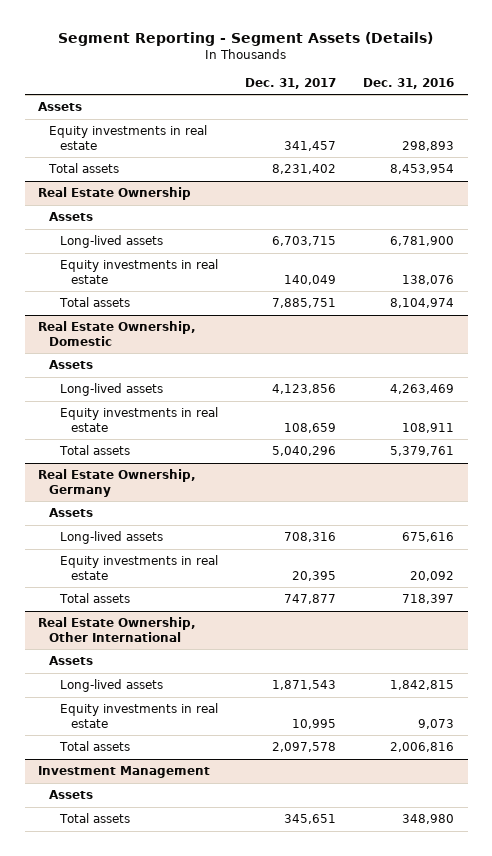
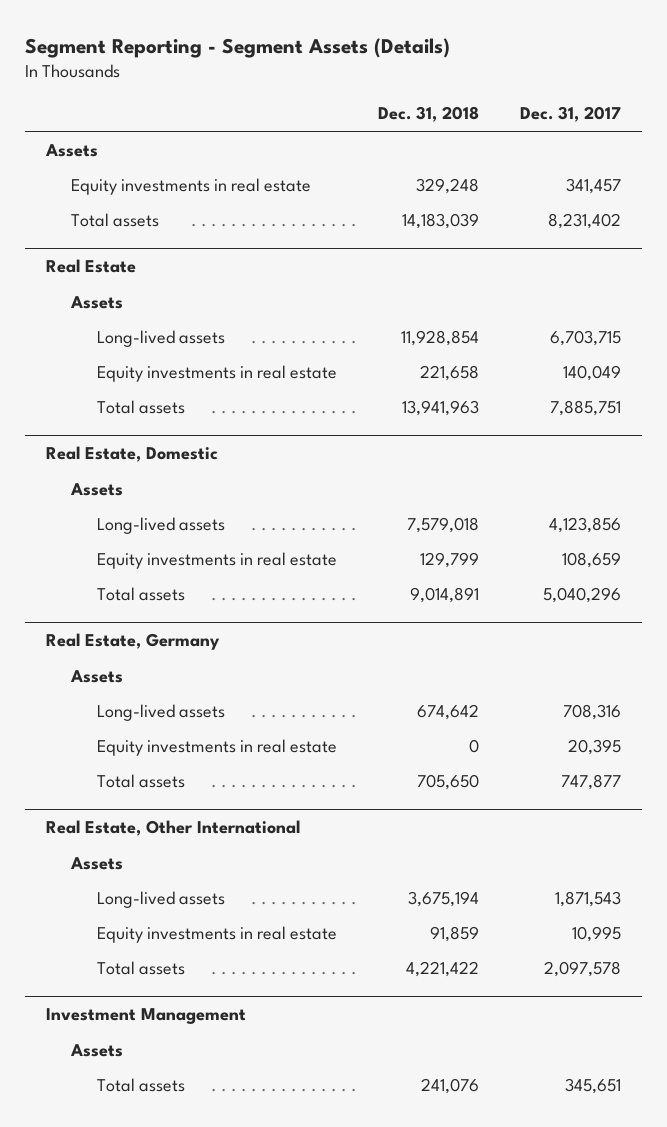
[363,77,455,89] Dec. 31, 2016 -> none
none -> [378,106,480,123] Dec. 31, 2018
[38,187,192,201] Real Estate Ownership -> [45,258,136,273] Real Estate
[38,321,197,346] Real Estate Ownership, Domestic -> [45,445,218,462] Real Estate, Domestic
[38,469,197,497] Real Estate Ownership, Germany -> [45,632,220,650] Real Estate, Germany
[38,617,197,642] Real Estate Ownership, Other International -> [45,819,300,836] Real Estate, Other International

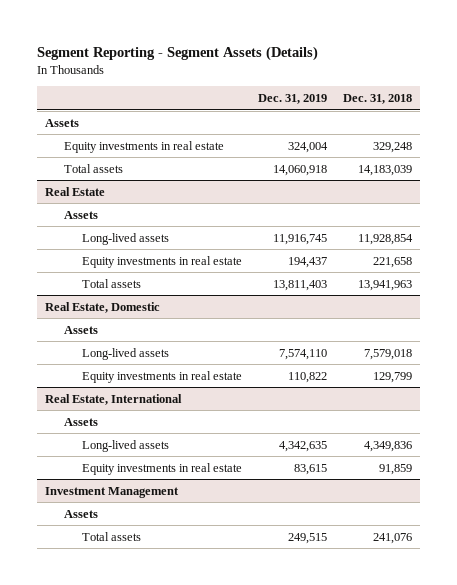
[520,106,622,123] Dec. 31, 2017 -> none
none -> [258,94,328,105] Dec. 31, 2019
[96,586,185,601] Total assets -> none
[45,632,220,650] Real Estate, Germany -> none
[70,669,124,683] Assets -> none
[96,703,225,721] Long-lived assets -> none
[96,738,337,756] Equity investments in real estate -> none
[96,773,185,788] Total assets -> none
[45,819,300,836] Real Estate, Other International -> [45,393,183,405] Real Estate, International
[408,890,480,907] 3,675,194 -> [364,440,413,452] 4,349,836
[96,960,185,975] Total assets -> none

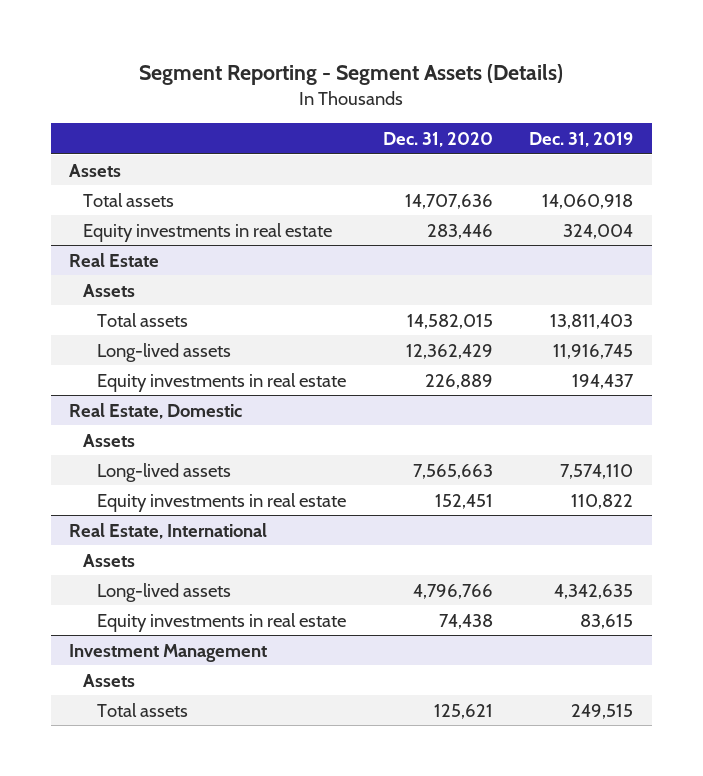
[343,94,413,105] Dec. 31, 2018 -> none
none -> [382,132,493,148] Dec. 31, 2020
[63,140,224,153] Equity investments in real estate -> [83,222,333,242] Equity investments in real estate
[82,278,142,288] Total assets -> [97,312,189,327] Total assets

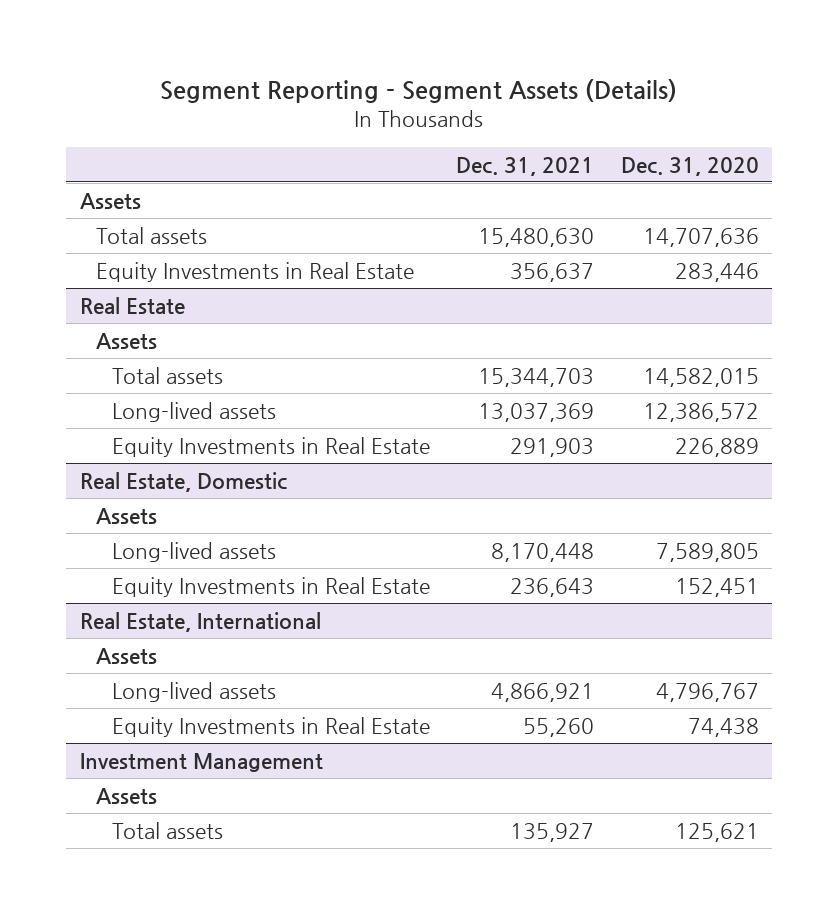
[529,132,634,148] Dec. 31, 2019 -> none
none -> [456,156,595,176] Dec. 31, 2021
[83,222,333,242] Equity investments in real estate -> [95,261,414,282] Equity Investments in Real Estate
[405,343,493,359] 12,362,429 -> [642,402,759,422] 12,386,572
[97,372,347,392] Equity investments in real estate -> [111,436,430,457] Equity Investments in Real Estate
[412,463,493,479] 7,565,663 -> [655,542,759,562] 7,589,805
[97,492,347,512] Equity investments in real estate -> [111,576,430,597] Equity Investments in Real Estate
[412,583,493,599] 4,796,766 -> [655,682,759,702] 4,796,767
[97,612,347,632] Equity investments in real estate -> [111,716,430,737] Equity Investments in Real Estate

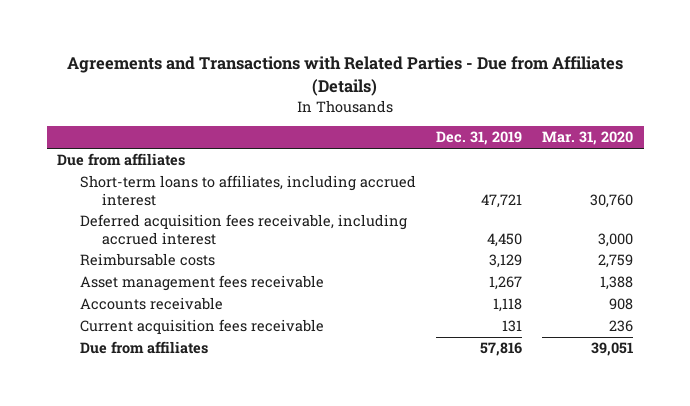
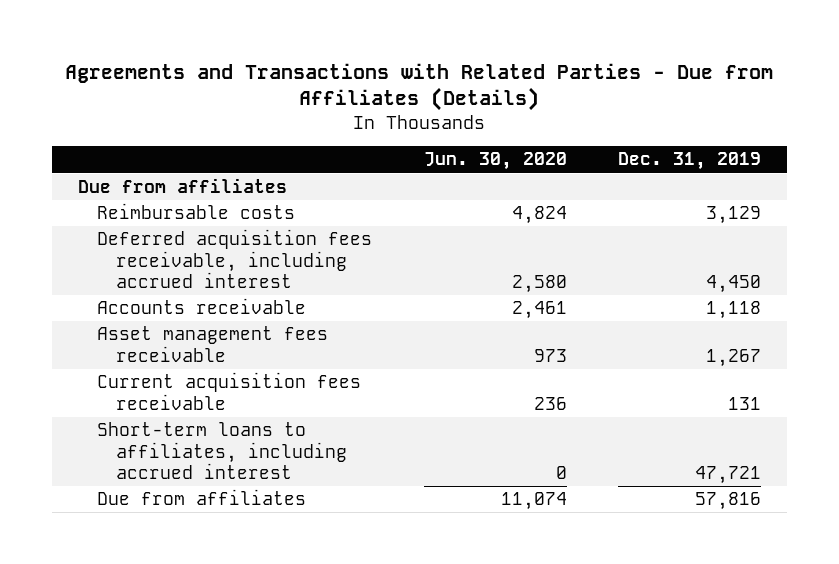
[542,131,634,146] Mar. 31, 2020 -> none
none -> [423,152,567,171] Jun. 30, 2020
[79,214,407,245] Deferred acquisition fees receivable, including accrued interest -> [96,229,372,288] Deferred acquisition fees receivable, including accrued interest
[79,275,324,292] Asset management fees receivable -> [96,326,328,362] Asset management fees receivable
[79,175,416,206] Short-term loans to affiliates, including accrued interest -> [96,422,348,479] Short-term loans to affiliates, including accrued interest

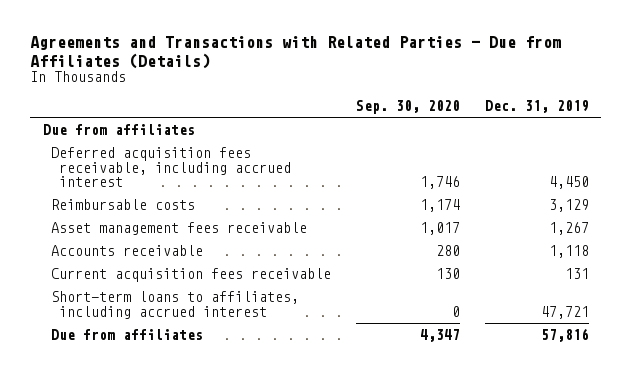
[423,152,567,171] Jun. 30, 2020 -> none
none -> [355,100,460,115] Sep. 30, 2020
[96,203,295,220] Reimbursable costs -> [50,198,195,210] Reimbursable costs
[96,298,306,315] Accounts receivable -> [50,244,203,256] Accounts receivable

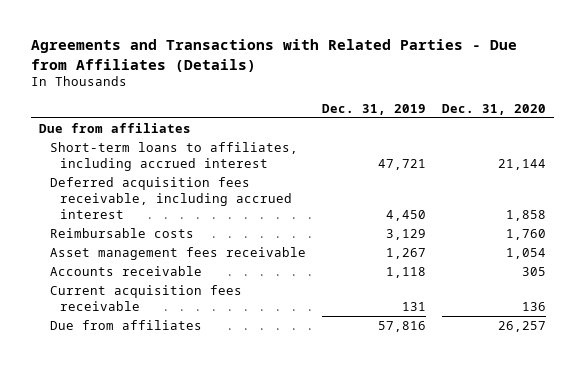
[355,100,460,115] Sep. 30, 2020 -> none
none -> [442,103,547,115] Dec. 31, 2020
[50,290,299,319] Short-term loans to affiliates, including accrued interest -> [49,141,298,171] Short-term loans to affiliates, including accrued interest

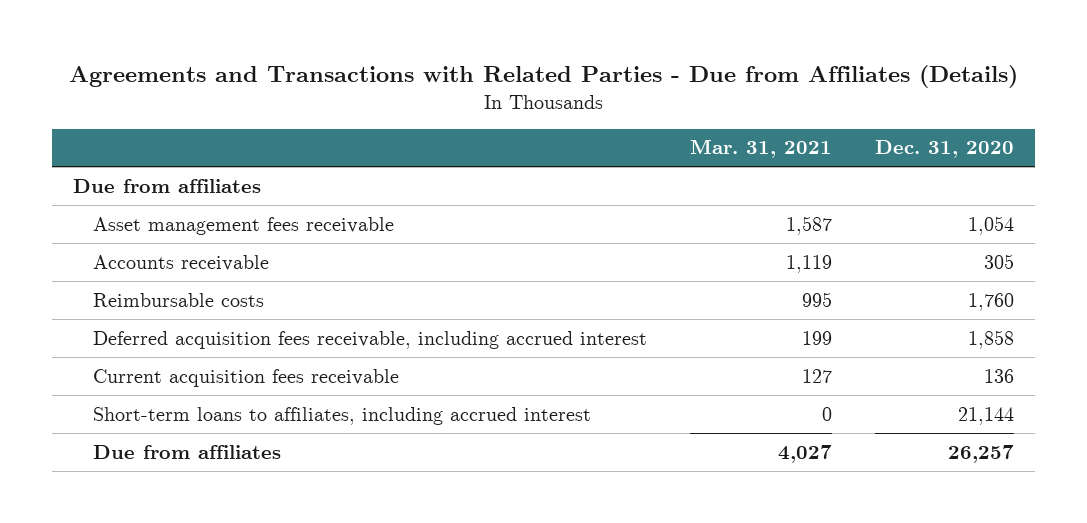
[321,103,426,115] Dec. 31, 2019 -> none
none -> [689,139,832,159] Mar. 31, 2021
[49,227,194,238] Reimbursable costs -> [92,292,264,307] Reimbursable costs
[49,176,292,219] Deferred acquisition fees receivable, including accrued interest -> [92,330,647,349] Deferred acquisition fees receivable, including accrued interest
[49,141,298,171] Short-term loans to affiliates, including accrued interest -> [92,406,591,425] Short-term loans to affiliates, including accrued interest

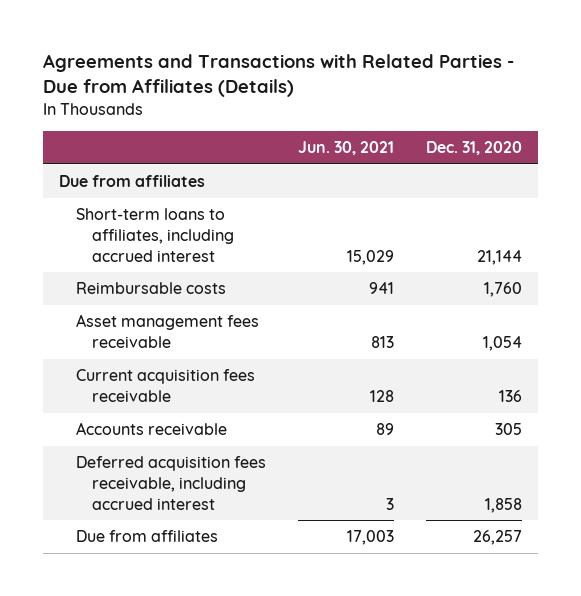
[689,139,832,159] Mar. 31, 2021 -> none
none -> [297,140,394,155] Jun. 30, 2021
[92,406,591,425] Short-term loans to affiliates, including accrued interest -> [75,208,235,262] Short-term loans to affiliates, including accrued interest
[92,292,264,307] Reimbursable costs -> [75,282,226,295] Reimbursable costs
[92,368,399,387] Current acquisition fees receivable -> [75,369,255,402] Current acquisition fees receivable

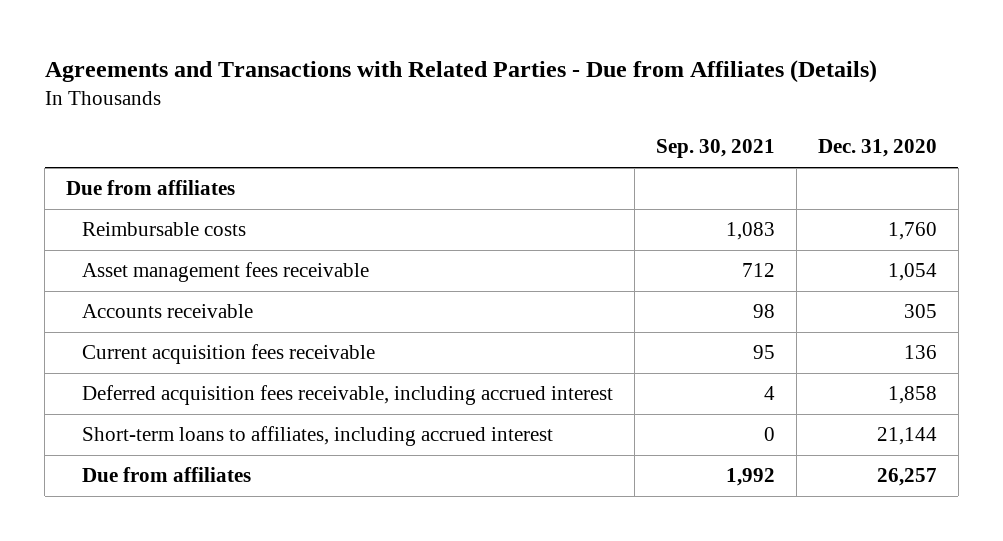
[297,140,394,155] Jun. 30, 2021 -> none
none -> [655,139,775,159] Sep. 30, 2021
[75,369,255,402] Current acquisition fees receivable -> [82,344,376,365] Current acquisition fees receivable
[75,208,235,262] Short-term loans to affiliates, including accrued interest -> [82,426,554,447] Short-term loans to affiliates, including accrued interest

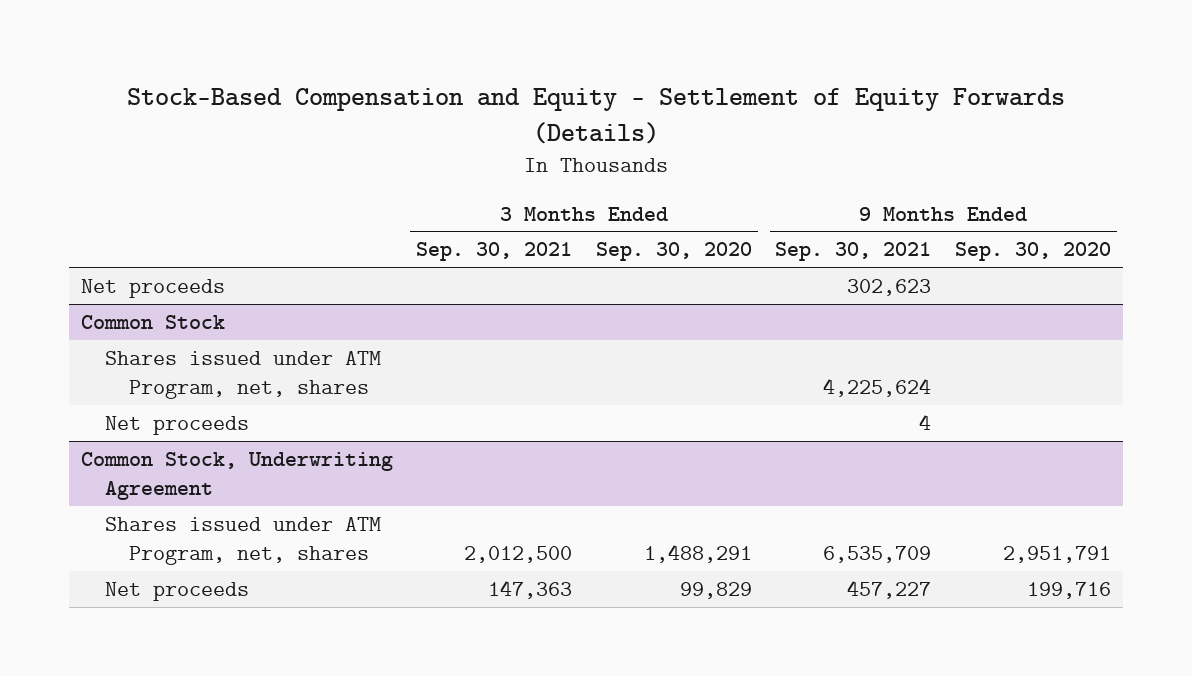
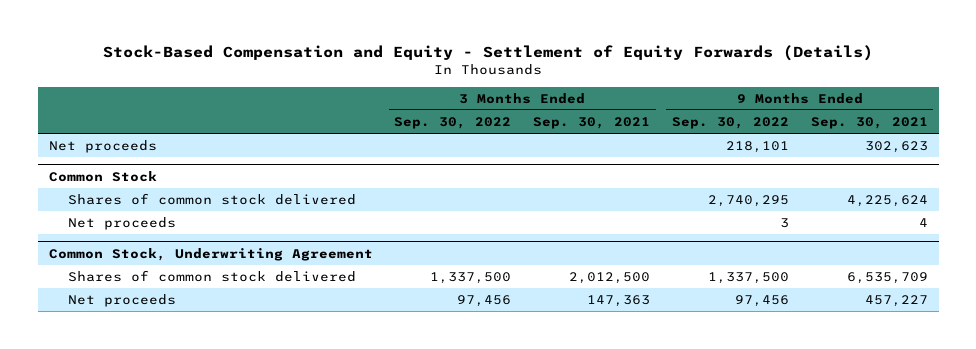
[595,242,752,262] Sep. 30, 2020 -> none
[954,242,1111,262] Sep. 30, 2020 -> none
none -> [394,116,512,129] Sep. 30, 2022
none -> [671,116,789,129] Sep. 30, 2022
[105,351,382,400] Shares issued under ATM Program, net, shares -> [67,192,356,205] Shares of common stock delivered
[105,517,382,566] Shares issued under ATM Program, net, shares -> [67,269,356,282] Shares of common stock delivered

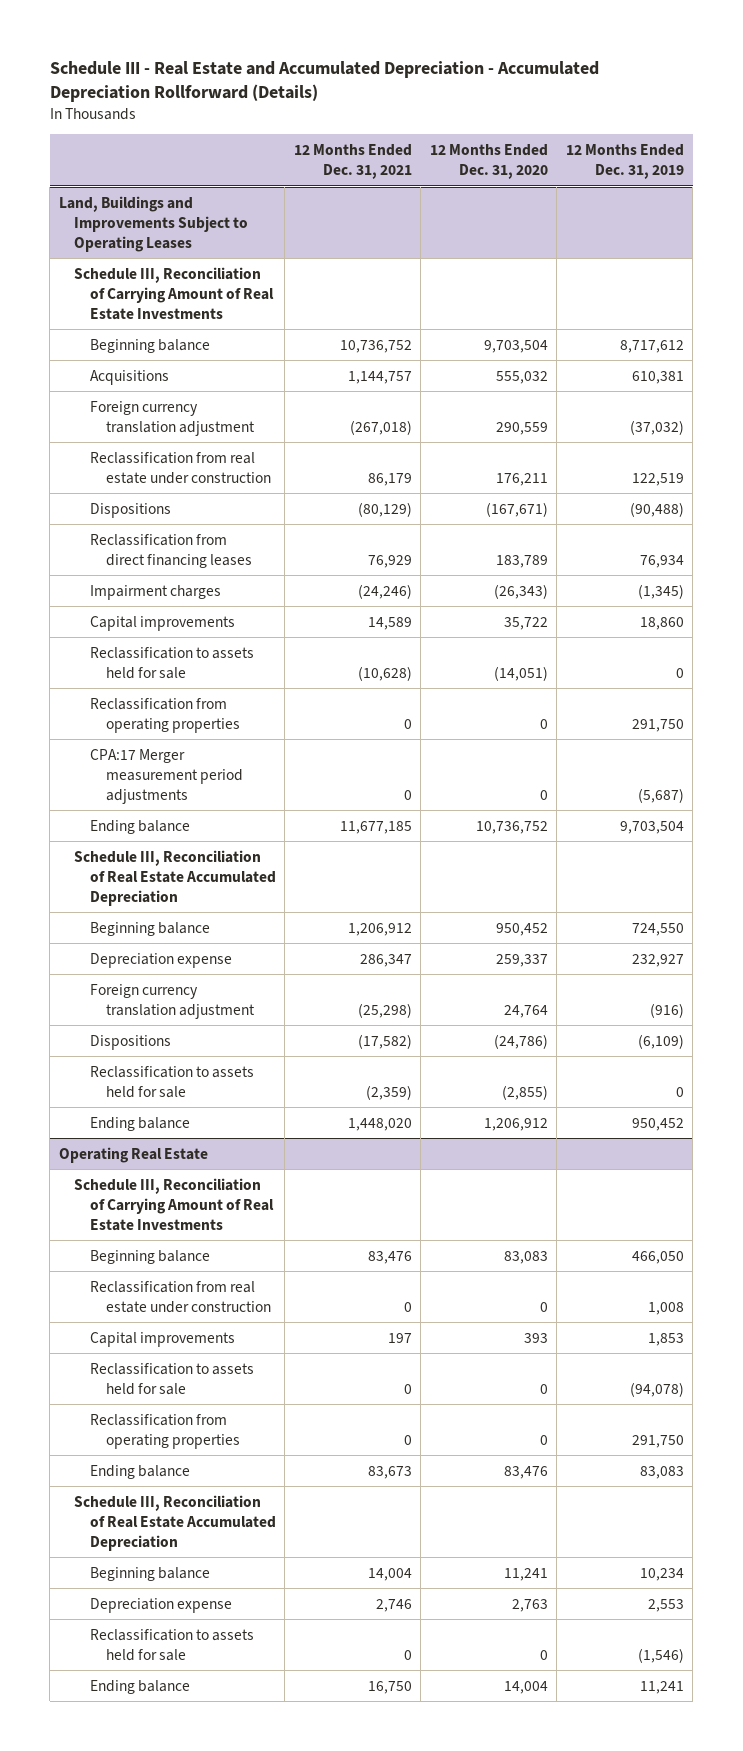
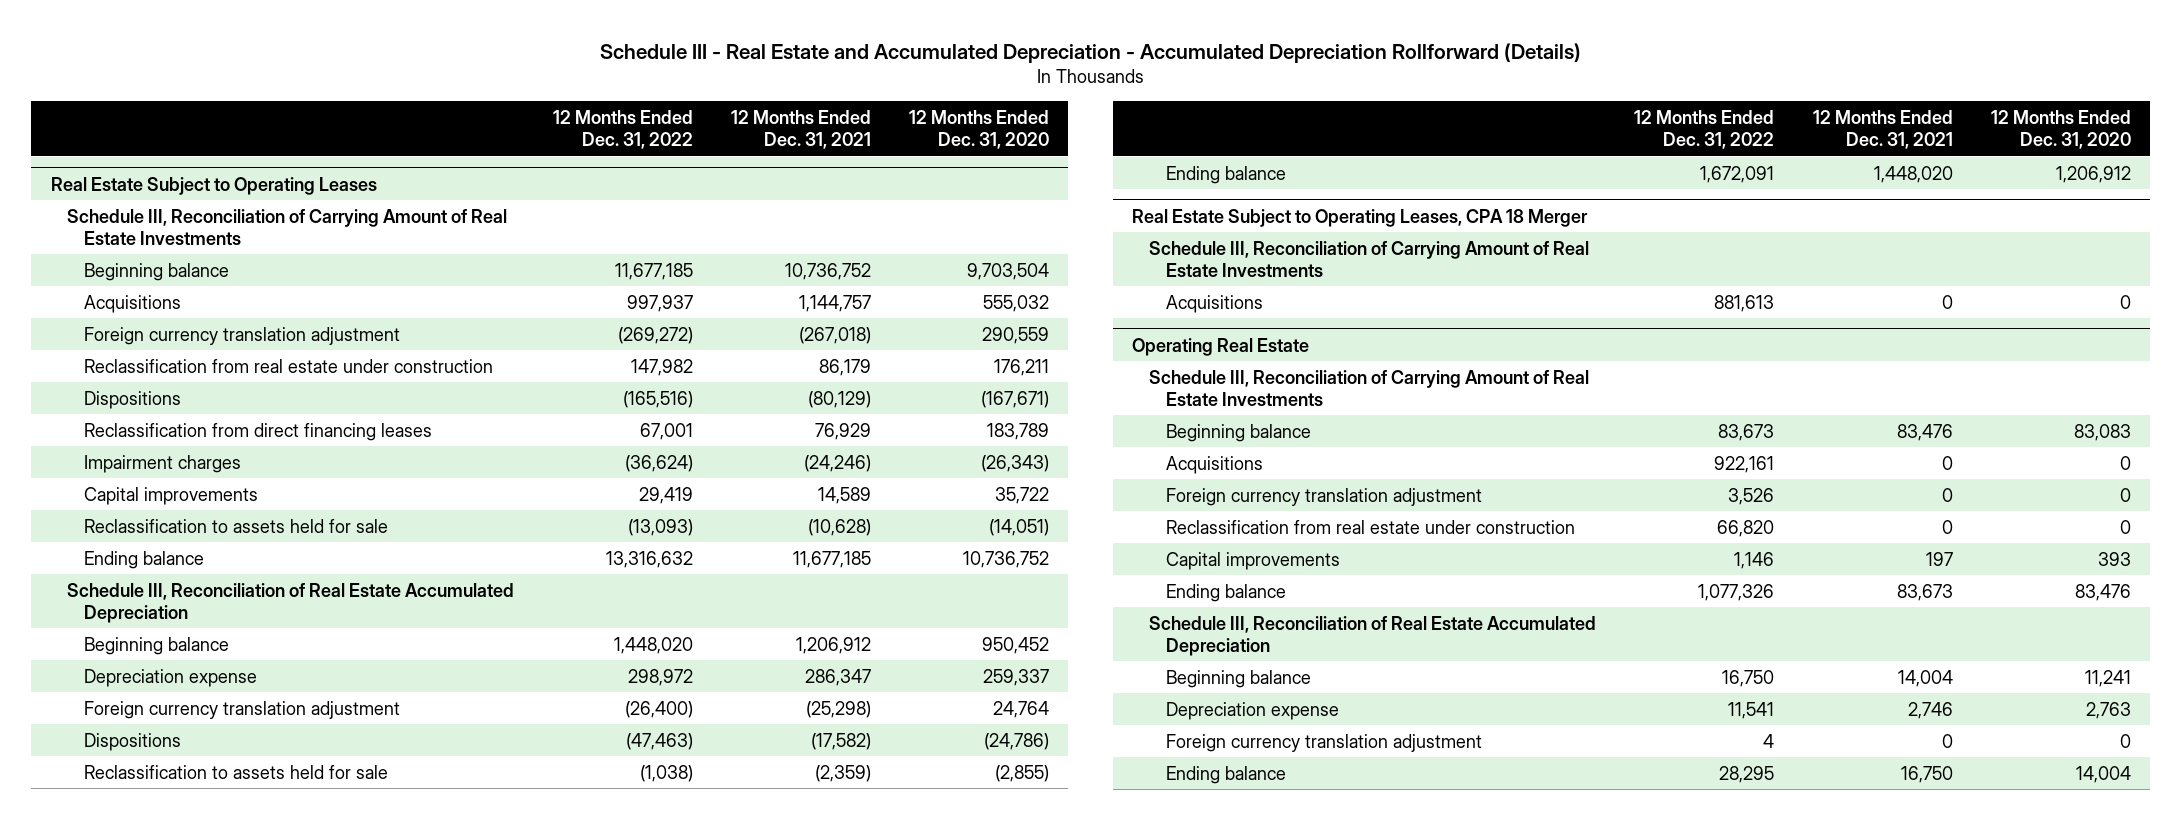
[565,144,684,180] 12 Months Ended Dec. 31, 2019 -> none
none -> [552,110,693,150] 12 Months Ended Dec. 31, 2022
[58,195,249,252] Land, Buildings and Improvements Subject to Operating Leases -> [50,176,377,195] Real Estate Subject to Operating Leases
[90,697,240,733] Reclassification from operating properties -> none
[90,748,243,804] CPA:17 Merger measurement period adjustments -> none
none -> [1132,208,1589,227] Real Estate Subject to Operating Leases, CPA 18 Merger
none -> [1149,240,1590,277] Schedule III, Reconciliation of Carrying Amount of Real Estate Investments
none -> [1165,294,1263,313] Acquisitions
none -> [1165,455,1263,474] Acquisitions
none -> [1165,487,1482,506] Foreign currency translation adjustment
[90,1362,255,1395] Reclassification to assets held for sale -> none
[90,1413,240,1449] Reclassification from operating properties -> none
[90,1628,255,1661] Reclassification to assets held for sale -> none
none -> [1165,733,1482,752] Foreign currency translation adjustment

